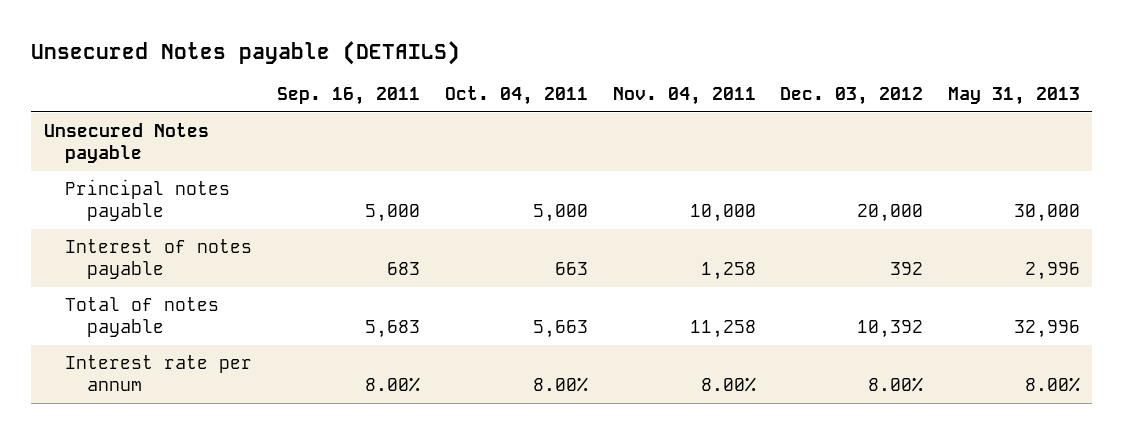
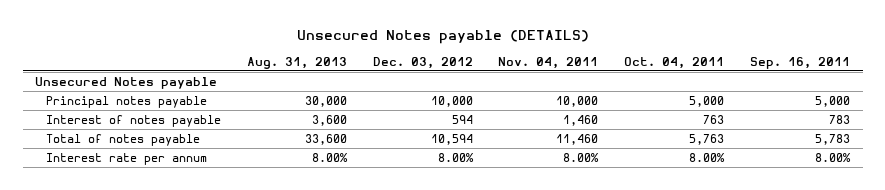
[947,87,1080,106] May 31, 2013 -> none
none -> [247,56,348,69] Aug. 31, 2013
[857,204,924,223] 20,000 -> [430,95,473,107] 10,000
[387,262,421,276] 683 -> [828,114,850,124] 783
[554,262,588,276] 663 -> [703,114,725,124] 763
[700,262,756,281] 1,258 -> [563,114,599,126] 1,460
[890,262,924,276] 392 -> [451,114,473,124] 594
[365,320,421,339] 5,683 -> [814,133,850,145] 5,783
[532,320,588,339] 5,663 -> [689,133,725,145] 5,763
[689,320,756,339] 11,258 -> [556,133,599,145] 11,460
[857,320,924,339] 10,392 -> [430,133,473,145] 10,594

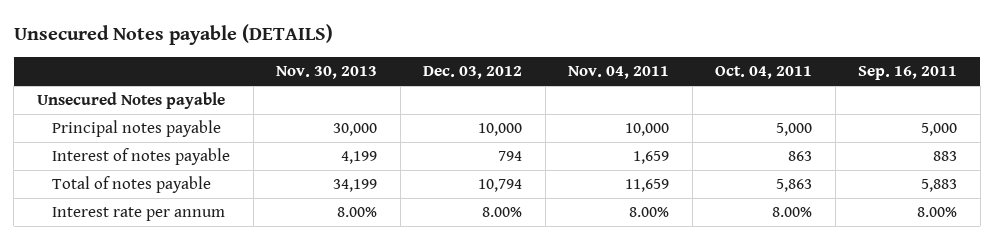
[247,56,348,69] Aug. 31, 2013 -> none
none -> [276,66,378,80] Nov. 30, 2013
[451,114,473,124] 594 -> [498,151,523,162] 794
[563,114,599,126] 1,460 -> [633,151,670,165] 1,659
[703,114,725,124] 763 -> [788,151,813,162] 863
[828,114,850,124] 783 -> [933,151,958,162] 883
[430,133,473,145] 10,594 -> [478,179,523,193] 10,794
[556,133,599,145] 11,460 -> [625,179,670,193] 11,659
[689,133,725,145] 5,763 -> [776,179,813,193] 5,863
[814,133,850,145] 5,783 -> [921,179,958,193] 5,883

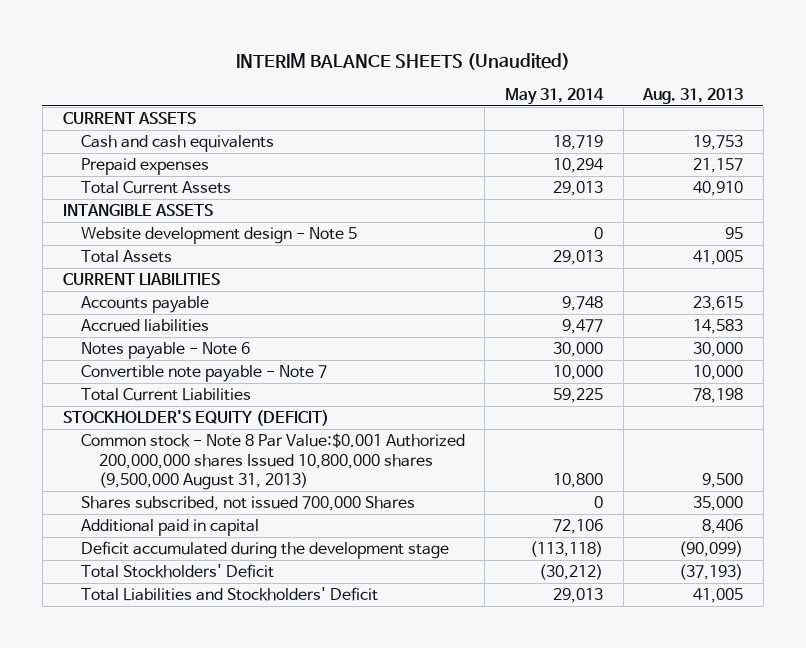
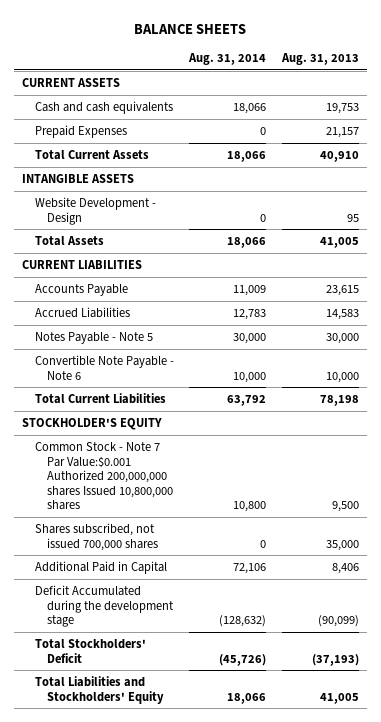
[235,52,570,70] INTERIM BALANCE SHEETS (Unaudited) -> [134,23,247,34] BALANCE SHEETS
[505,87,605,105] May 31, 2014 -> none
none -> [188,53,267,66] Aug. 31, 2014
[80,158,209,176] Prepaid expenses -> [34,124,127,138] Prepaid Expenses
[80,227,357,245] Website development design - Note 5 -> [34,196,156,225] Website Development - Design
[80,296,209,314] Accounts payable -> [34,283,128,296] Accounts Payable
[80,319,209,333] Accrued liabilities -> [34,306,130,318] Accrued Liabilities
[80,342,250,360] Notes payable - Note 6 -> [34,331,153,344] Notes Payable - Note 5
[80,365,327,383] Convertible note payable - Note 7 -> [34,354,174,380] Convertible Note Payable - Note 6
[62,410,329,427] STOCKHOLDER'S EQUITY (DEFICIT) -> [22,417,163,430] STOCKHOLDER'S EQUITY
[80,433,465,491] Common stock - Note 8 Par Value:$0.001 Authorized 200,000,000 shares Issued 10,800,000 shares (9,500,000 August 31, 2013) -> [34,441,174,511] Common Stock - Note 7 Par Value:$0.001 Authorized 200,000,000 shares Issued 10,800,000 shares
[80,496,415,512] Shares subscribed, not issued 700,000 Shares -> [34,522,159,551] Shares subscribed, not issued 700,000 shares
[80,519,259,537] Additional paid in capital -> [34,560,167,574] Additional Paid in Capital
[80,541,449,560] Deficit accumulated during the development stage -> [34,584,175,628] Deficit Accumulated during the development stage
[80,587,378,602] Total Liabilities and Stockholders' Deficit -> [34,675,165,704] Total Liabilities and Stockholders' Equity

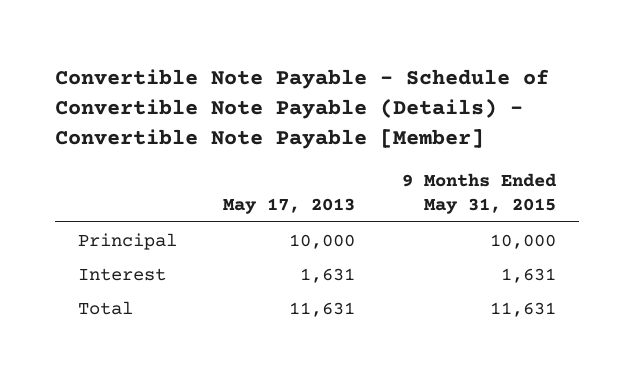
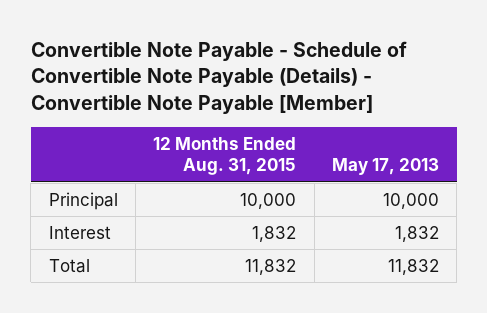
[401,172,557,215] 9 Months Ended May 31, 2015 -> none
none -> [153,136,297,176] 12 Months Ended Aug. 31, 2015
[300,267,356,283] 1,631 -> [394,225,439,242] 1,832
[289,301,356,317] 11,631 -> [387,258,439,275] 11,832

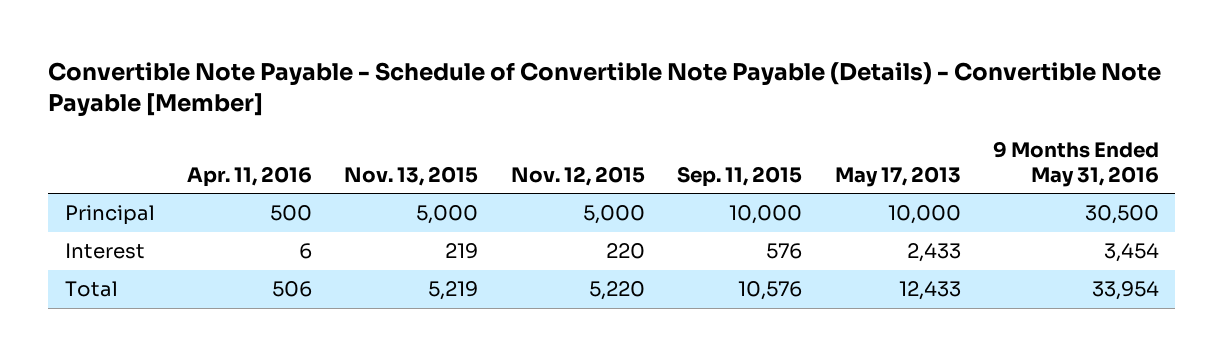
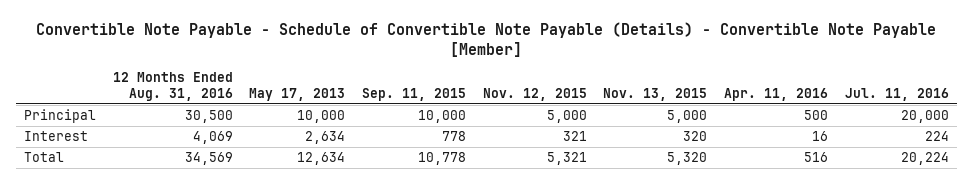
[992,141,1159,187] 9 Months Ended May 31, 2016 -> none
none -> [112,72,233,102] 12 Months Ended Aug. 31, 2016
none -> [844,88,949,102] Jul. 11, 2016
[298,243,312,260] 6 -> [812,130,829,141] 16
[445,243,479,260] 219 -> [683,130,708,141] 320
[605,243,645,260] 220 -> [562,130,587,141] 321
[766,243,803,260] 576 -> [442,130,467,141] 778
[906,243,961,263] 2,433 -> [305,130,346,144] 2,634
[271,281,312,298] 506 -> [804,151,829,162] 516
[428,281,479,301] 5,219 -> [667,151,708,165] 5,320
[588,281,645,301] 5,220 -> [546,151,587,165] 5,321
[738,281,803,301] 10,576 -> [418,151,467,165] 10,778
[898,281,961,301] 12,433 -> [297,151,346,165] 12,634

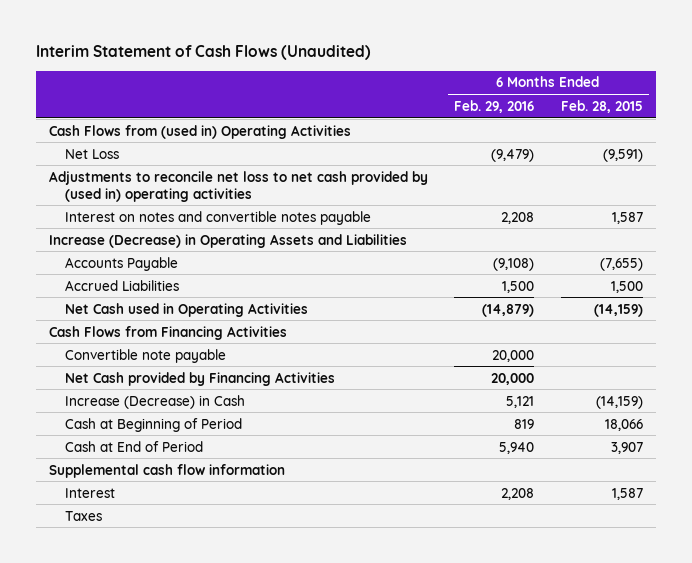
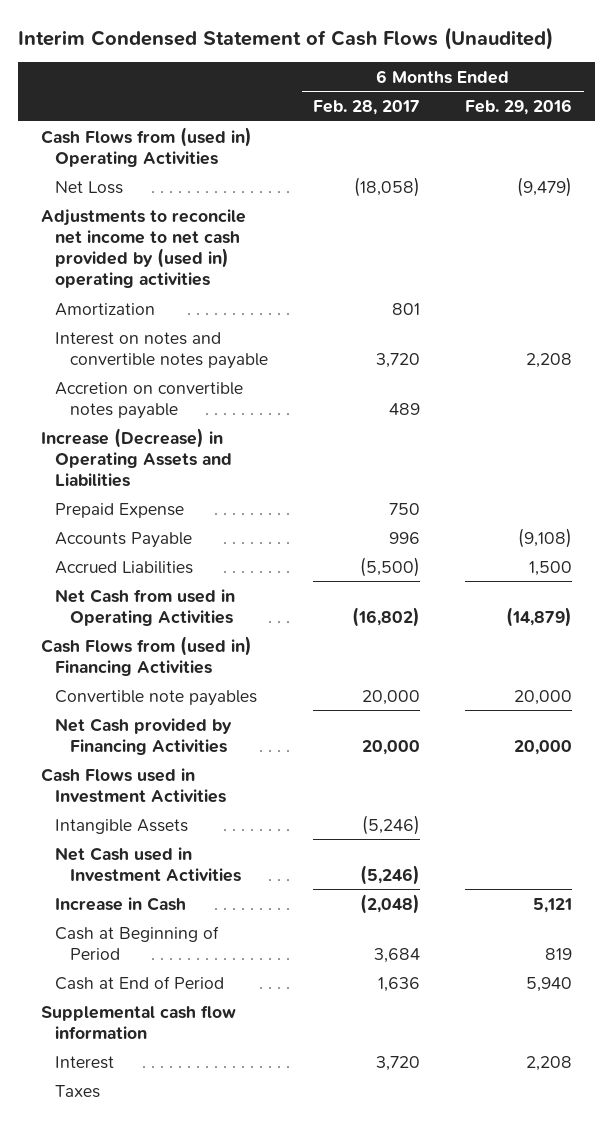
[35,45,371,61] Interim Statement of Cash Flows (Unaudited) -> [17,27,553,51] Interim Condensed Statement of Cash Flows (Unaudited)
[560,99,643,113] Feb. 28, 2015 -> none
none -> [312,100,420,116] Feb. 28, 2017
[49,170,429,202] Adjustments to reconcile net loss to net cash provided by (used in) operating activities -> [40,208,246,288] Adjustments to reconcile net income to net cash provided by (used in) operating activities
none -> [55,302,156,316] Amortization
none -> [55,381,244,419] Accretion on convertible notes payable
none -> [55,502,185,518] Prepaid Expense
[65,302,309,317] Net Cash used in Operating Activities -> [55,588,236,626] Net Cash from used in Operating Activities
[49,325,288,340] Cash Flows from Financing Activities -> [40,635,252,676] Cash Flows from (used in) Financing Activities
[65,348,227,363] Convertible note payable -> [55,689,258,706] Convertible note payables
none -> [40,767,227,803] Cash Flows used in Investment Activities
none -> [55,818,189,834] Intangible Assets
none -> [55,846,241,882] Net Cash used in Investment Activities
[65,394,246,409] Increase (Decrease) in Cash -> [55,896,187,911] Increase in Cash

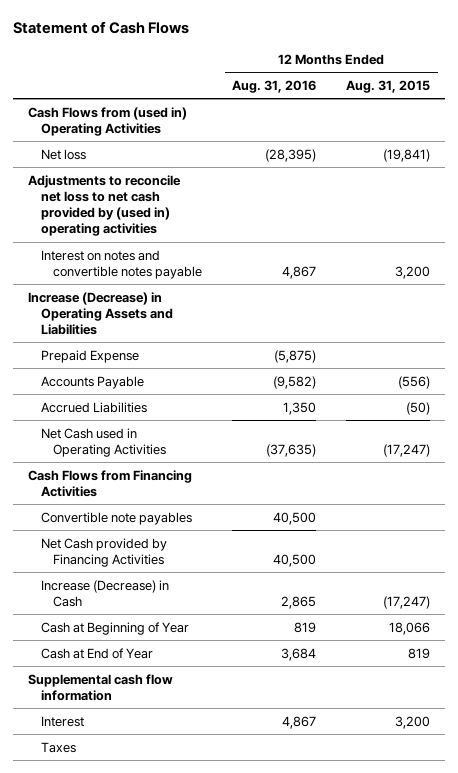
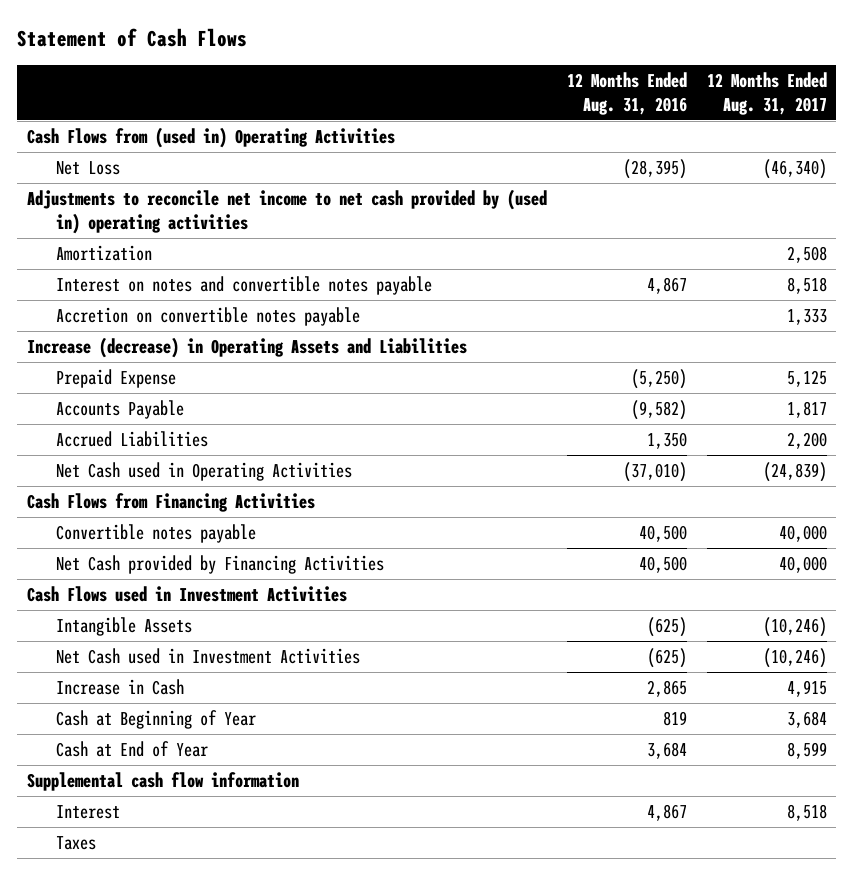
[346,79,431,93] Aug. 31, 2015 -> none
none -> [706,71,827,115] 12 Months Ended Aug. 31, 2017
[40,148,86,160] Net loss -> [55,161,120,176] Net Loss
[28,174,182,237] Adjustments to reconcile net loss to net cash provided by (used in) operating activities -> [26,189,547,235] Adjustments to reconcile net income to net cash provided by (used in) operating activities
none -> [55,245,152,262] Amortization
none -> [55,307,360,327] Accretion on convertible notes payable
[28,291,173,335] Increase (Decrease) in Operating Assets and Liabilities -> [26,337,467,359] Increase (decrease) in Operating Assets and Liabilities
[274,349,317,363] (5,875) -> [630,369,687,390] (5,250)
[266,443,317,457] (37,635) -> [622,462,687,483] (37,010)
[40,511,192,525] Convertible note payables -> [55,524,256,544] Convertible notes payable
none -> [26,586,347,603] Cash Flows used in Investment Activities
none -> [55,617,192,637] Intangible Assets
none -> [55,648,360,665] Net Cash used in Investment Activities
[40,579,169,607] Increase (Decrease) in Cash -> [55,679,184,696] Increase in Cash

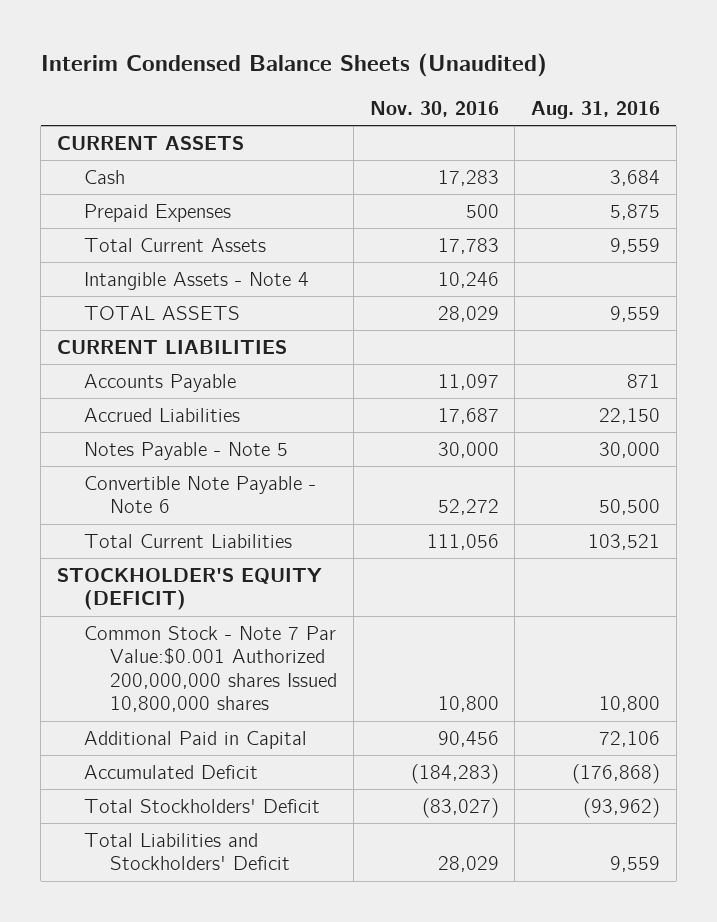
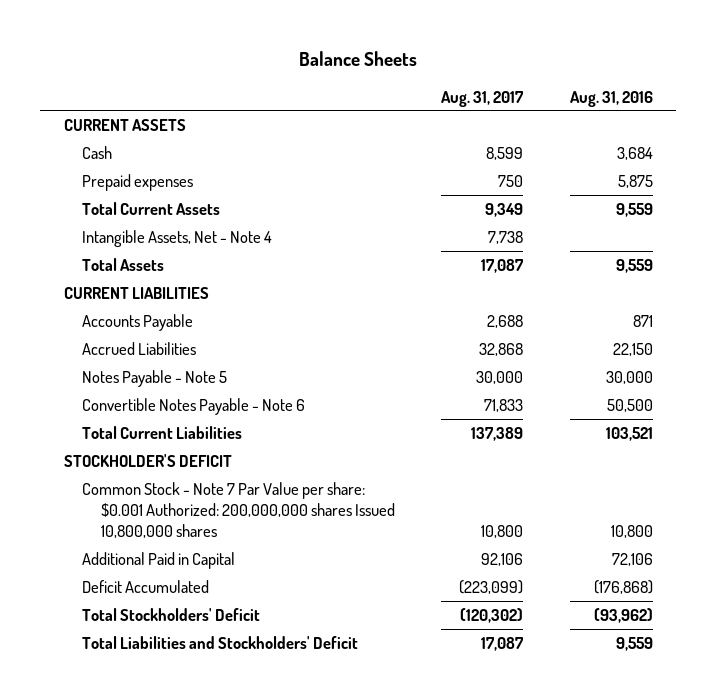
[40,53,547,78] Interim Condensed Balance Sheets (Unaudited) -> [299,51,418,67] Balance Sheets
[369,100,499,117] Nov. 30, 2016 -> none
none -> [441,90,525,107] Aug. 31, 2017
[83,203,231,222] Prepaid Expenses -> [82,173,194,191] Prepaid expenses
[83,271,309,290] Intangible Assets - Note 4 -> [82,229,273,247] Intangible Assets, Net - Note 4
[83,305,240,320] TOTAL ASSETS -> [82,257,165,271] Total Assets
[83,475,316,514] Convertible Note Payable - Note 6 -> [82,397,306,415] Convertible Notes Payable - Note 6
[57,567,323,611] STOCKHOLDER'S EQUITY (DEFICIT) -> [63,453,232,467] STOCKHOLDER'S DEFICIT
[83,625,337,713] Common Stock - Note 7 Par Value:$0.001 Authorized 200,000,000 shares Issued 10,800,000 shares -> [82,481,396,538] Common Stock - Note 7 Par Value per share: $0.001 Authorized: 200,000,000 shares Issued 10,800,000 shares
[83,764,258,779] Accumulated Deficit -> [82,579,210,593] Deficit Accumulated

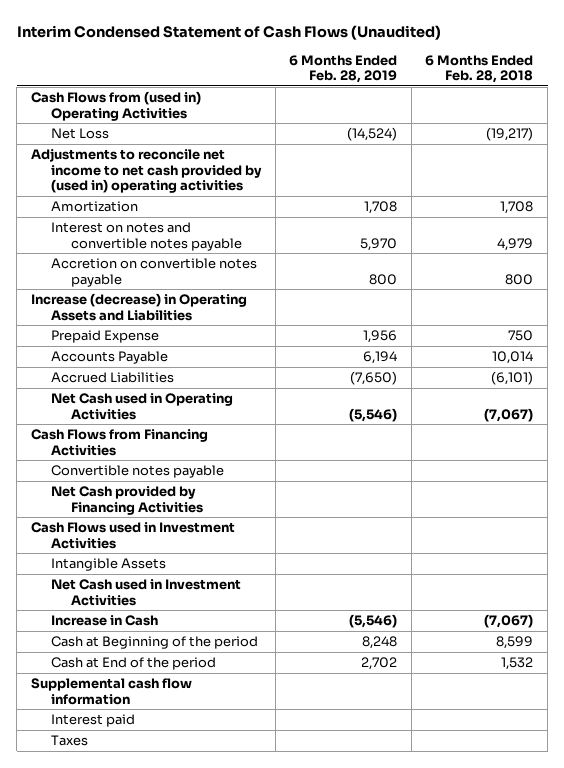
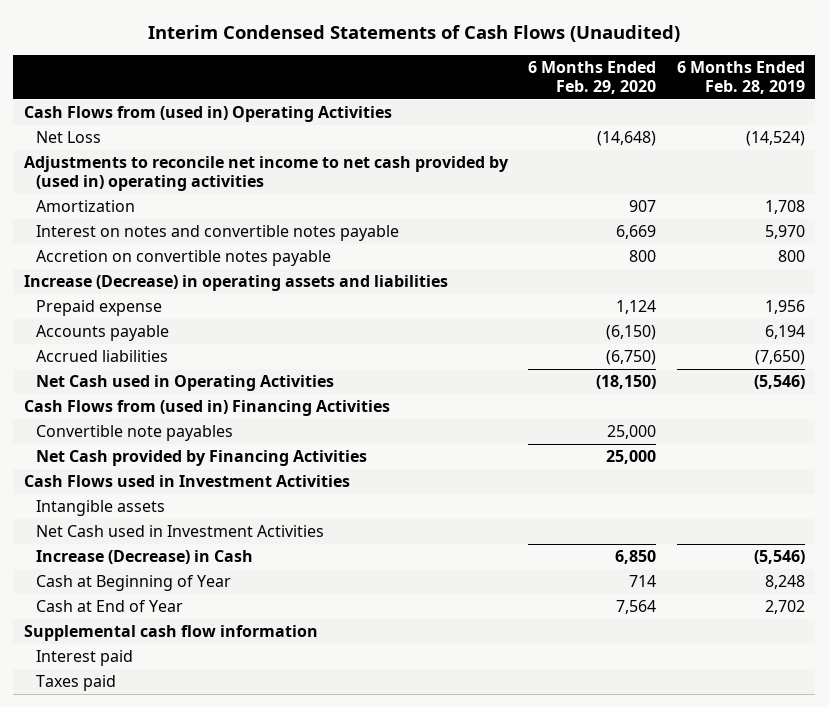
[16,24,441,40] Interim Condensed Statement of Cash Flows (Unaudited) -> [148,24,681,42] Interim Condensed Statements of Cash Flows (Unaudited)
[425,54,534,84] 6 Months Ended Feb. 28, 2018 -> none
none -> [528,61,657,94] 6 Months Ended Feb. 29, 2020
[30,293,247,321] Increase (decrease) in Operating Assets and Liabilities -> [23,275,448,292] Increase (Decrease) in operating assets and liabilities
[51,330,160,344] Prepaid Expense -> [35,300,162,317] Prepaid expense
[51,351,169,365] Accounts Payable -> [35,325,169,342] Accounts payable
[51,372,175,384] Accrued Liabilities -> [35,350,168,363] Accrued liabilities
[30,429,208,456] Cash Flows from Financing Activities -> [23,400,390,417] Cash Flows from (used in) Financing Activities
[51,465,225,479] Convertible notes payable -> [35,425,233,442] Convertible note payables
[51,558,167,572] Intangible Assets -> [35,500,165,517] Intangible assets
[51,615,159,627] Increase in Cash -> [35,550,253,565] Increase (Decrease) in Cash
[51,636,259,650] Cash at Beginning of the period -> [35,575,231,592] Cash at Beginning of Year
[51,657,217,671] Cash at End of the period -> [35,600,183,613] Cash at End of Year
[51,735,89,747] Taxes -> [35,675,116,692] Taxes paid

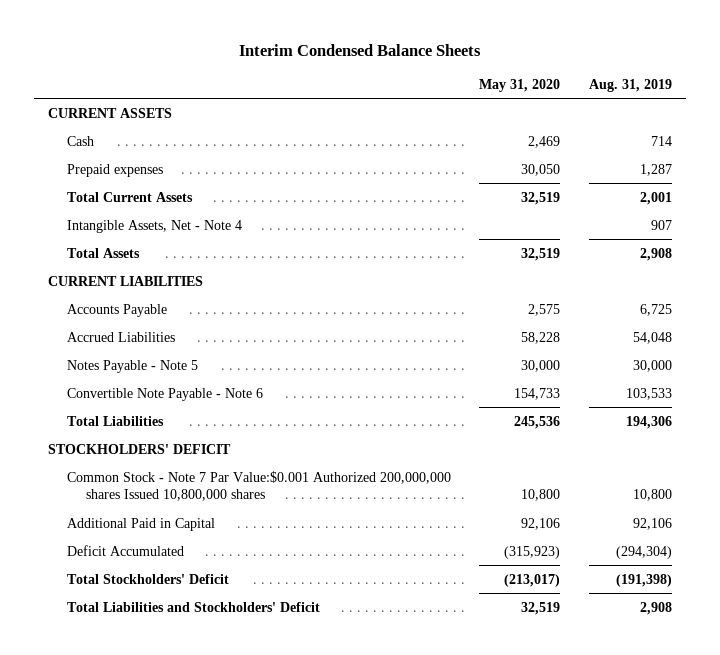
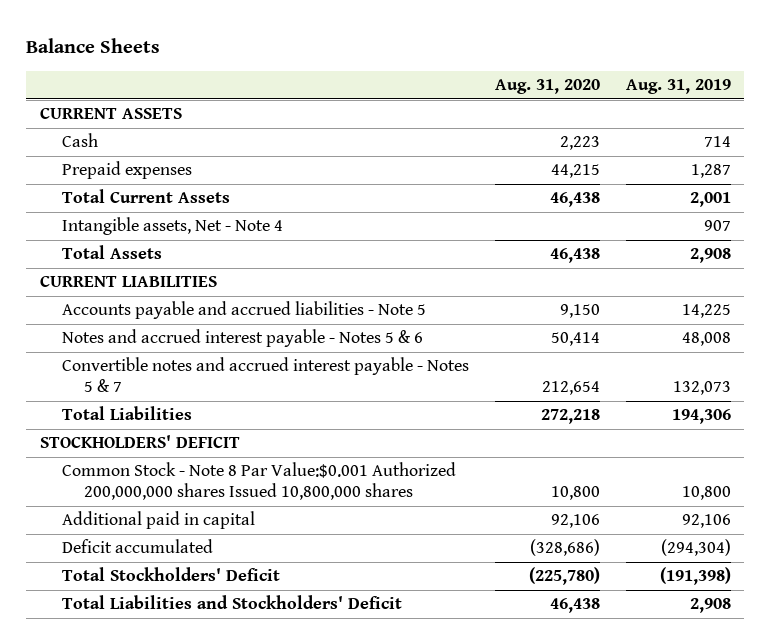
[238,43,481,56] Interim Condensed Balance Sheets -> [26,38,161,54] Balance Sheets
[479,78,561,92] May 31, 2020 -> none
none -> [494,79,600,95] Aug. 31, 2020
[66,219,242,233] Intangible Assets, Net - Note 4 -> [61,217,283,236] Intangible assets, Net - Note 4
[66,303,167,317] Accounts Payable -> none
[66,331,175,342] Accrued Liabilities -> none
[66,359,198,373] Notes Payable - Note 5 -> none
[66,387,263,401] Convertible Note Payable - Note 6 -> none
none -> [61,301,426,320] Accounts payable and accrued liabilities - Note 5
none -> [61,329,423,348] Notes and accrued interest payable - Notes 5 & 6
none -> [61,357,469,393] Convertible notes and accrued interest payable - Notes 5 & 7
[66,470,451,502] Common Stock - Note 7 Par Value:$0.001 Authorized 200,000,000 shares Issued 10,800,000 shares -> [61,462,456,501] Common Stock - Note 8 Par Value:$0.001 Authorized 200,000,000 shares Issued 10,800,000 shares
[66,517,215,531] Additional Paid in Capital -> [61,511,255,530] Additional paid in capital
[66,544,184,556] Deficit Accumulated -> [61,539,213,554] Deficit accumulated

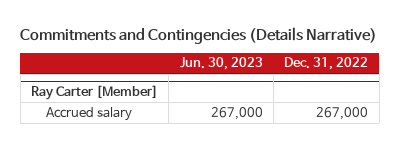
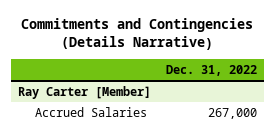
[179,57,263,71] Jun. 30, 2023 -> none
[46,106,133,121] Accrued salary -> [35,106,148,117] Accrued Salaries

